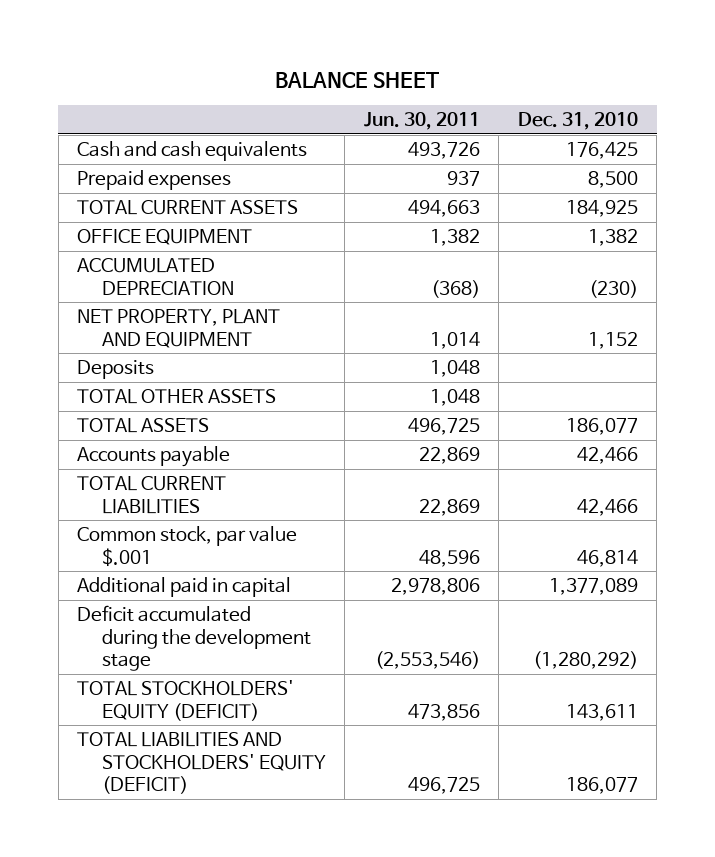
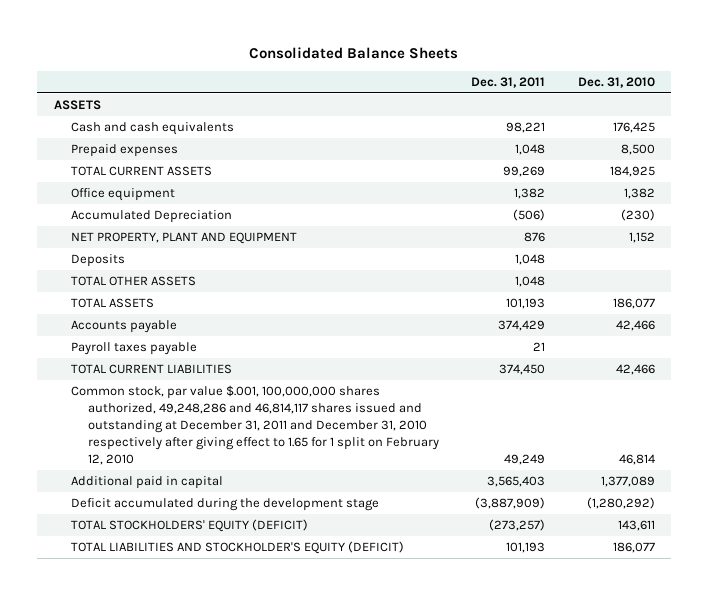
[275,71,440,88] BALANCE SHEET -> [249,46,459,59] Consolidated Balance Sheets
[363,111,480,130] Jun. 30, 2011 -> none
none -> [471,76,546,88] Dec. 31, 2011
none -> [53,100,101,111] ASSETS
[77,229,253,246] OFFICE EQUIPMENT -> [70,188,175,202] Office equipment
[77,258,234,295] ACCUMULATED DEPRECIATION -> [70,210,232,224] Accumulated Depreciation
none -> [70,342,197,356] Payroll taxes payable
[77,526,298,567] Common stock, par value $.001 -> [70,385,439,465] Common stock, par value $.001, 100,000,000 shares authorized, 49,248,286 and 46,814,117 shares issued and outstanding at December 31, 2011 and December 31, 2010 respectively after giving effect to 1.65 for 1 split on February 12, 2010
[77,732,326,795] TOTAL LIABILITIES AND STOCKHOLDERS' EQUITY (DEFICIT) -> [70,541,404,555] TOTAL LIABILITIES AND STOCKHOLDER'S EQUITY (DEFICIT)

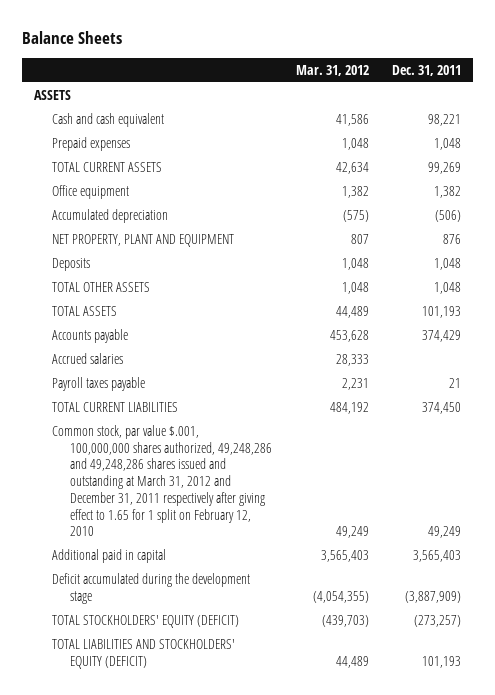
[249,46,459,59] Consolidated Balance Sheets -> [21,30,122,44] Balance Sheets
[577,76,655,88] Dec. 31, 2010 -> none
none -> [295,64,369,76] Mar. 31, 2012
[70,122,234,136] Cash and cash equivalents -> [51,112,164,127] Cash and cash equivalent
[70,210,232,224] Accumulated Depreciation -> [51,208,168,223] Accumulated depreciation
none -> [51,352,123,364] Accrued salaries
[70,385,439,465] Common stock, par value $.001, 100,000,000 shares authorized, 49,248,286 and 46,814,117 shares issued and outstanding at December 31, 2011 and December 31, 2010 respectively after giving effect to 1.65 for 1 split on February 12, 2010 -> [51,424,273,537] Common stock, par value $.001, 100,000,000 shares authorized, 49,248,286 and 49,248,286 shares issued and outstanding at March 31, 2012 and December 31, 2011 respectively after giving effect to 1.65 for 1 split on February 12, 2010
[70,541,404,555] TOTAL LIABILITIES AND STOCKHOLDER'S EQUITY (DEFICIT) -> [51,638,235,669] TOTAL LIABILITIES AND STOCKHOLDERS' EQUITY (DEFICIT)

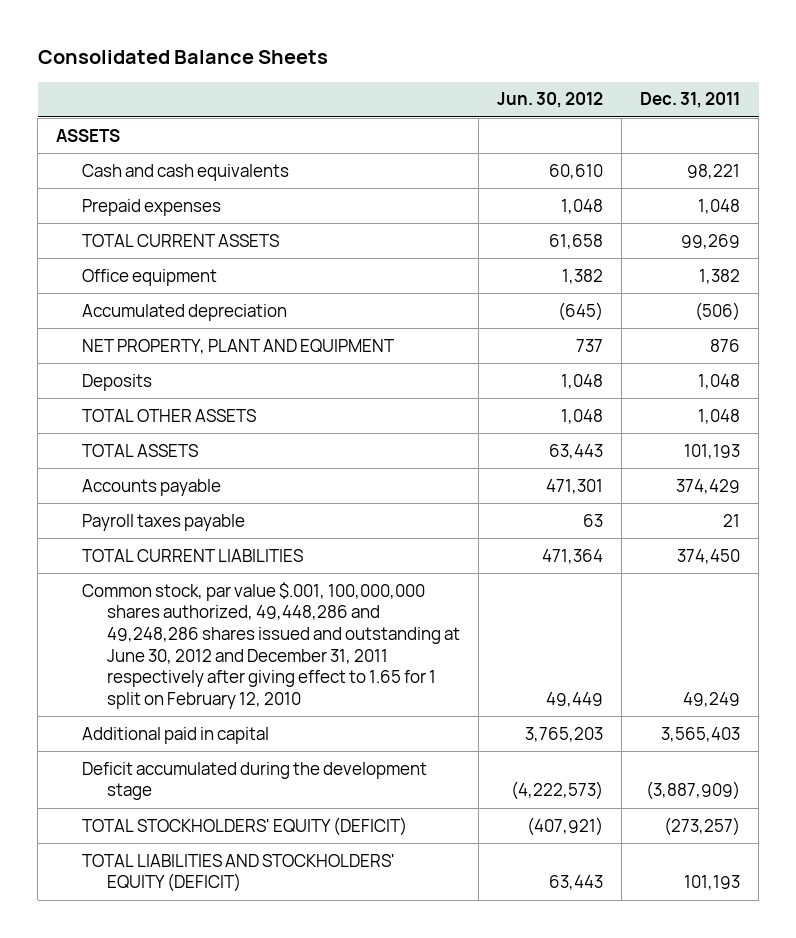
[21,30,122,44] Balance Sheets -> [37,50,328,65] Consolidated Balance Sheets
[295,64,369,76] Mar. 31, 2012 -> none
none -> [497,92,604,109] Jun. 30, 2012
[51,112,164,127] Cash and cash equivalent -> [81,163,289,181] Cash and cash equivalents
[51,352,123,364] Accrued salaries -> none
[51,424,273,537] Common stock, par value $.001, 100,000,000 shares authorized, 49,248,286 and 49,248,286 shares issued and outstanding at March 31, 2012 and December 31, 2011 respectively after giving effect to 1.65 for 1 split on February 12, 2010 -> [81,581,460,709] Common stock, par value $.001, 100,000,000 shares authorized, 49,448,286 and 49,248,286 shares issued and outstanding at June 30, 2012 and December 31, 2011 respectively after giving effect to 1.65 for 1 split on February 12, 2010

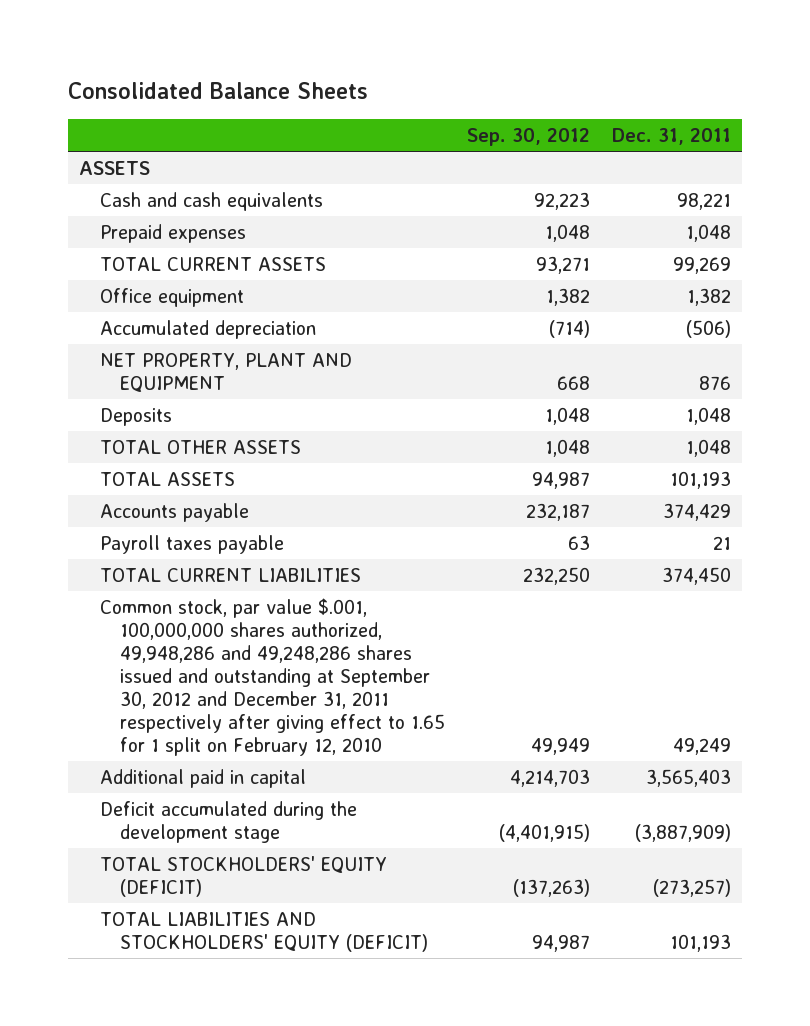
[497,92,604,109] Jun. 30, 2012 -> none
none -> [467,127,591,146] Sep. 30, 2012
[81,581,460,709] Common stock, par value $.001, 100,000,000 shares authorized, 49,448,286 and 49,248,286 shares issued and outstanding at June 30, 2012 and December 31, 2011 respectively after giving effect to 1.65 for 1 split on February 12, 2010 -> [99,597,445,756] Common stock, par value $.001, 100,000,000 shares authorized, 49,948,286 and 49,248,286 shares issued and outstanding at September 30, 2012 and December 31, 2011 respectively after giving effect to 1.65 for 1 split on February 12, 2010

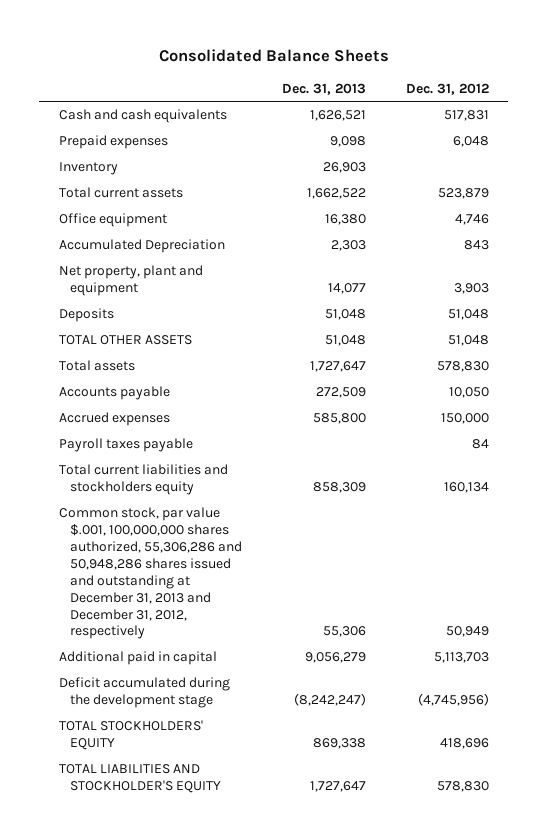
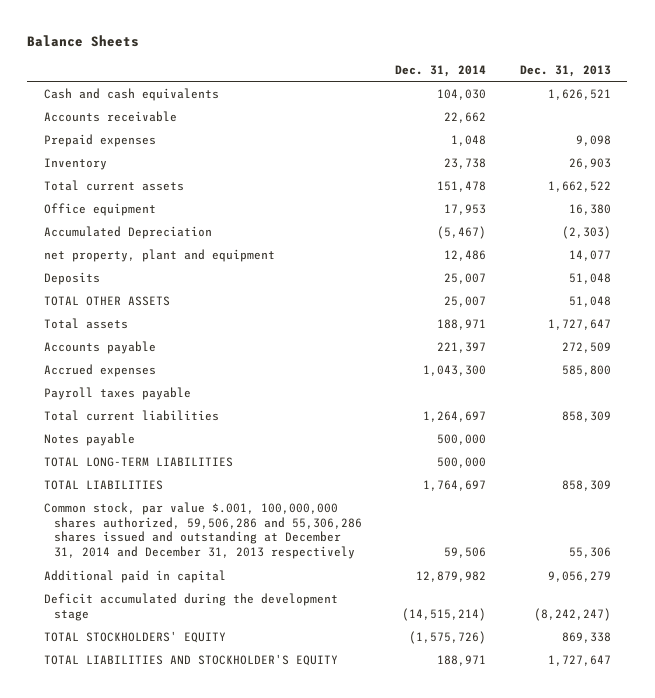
[158,48,389,62] Consolidated Balance Sheets -> [27,34,140,47] Balance Sheets
[405,82,489,95] Dec. 31, 2012 -> none
none -> [395,64,487,77] Dec. 31, 2014
none -> [44,110,178,122] Accounts receivable
[331,240,367,252] 2,303 -> [561,225,611,239] (2,303)
[58,265,203,297] Net property, plant and equipment -> [44,248,276,262] net property, plant and equipment
[58,464,228,496] Total current liabilities and stockholders equity -> [44,409,220,421] Total current liabilities
none -> [44,432,136,446] Notes payable
none -> [44,456,234,467] TOTAL LONG-TERM LIABILITIES
none -> [44,479,164,490] TOTAL LIABILITIES
[58,507,243,640] Common stock, par value $.001, 100,000,000 shares authorized, 55,306,286 and 50,948,286 shares issued and outstanding at December 31, 2013 and December 31, 2012, respectively -> [44,501,363,560] Common stock, par value $.001, 100,000,000 shares authorized, 59,506,286 and 55,306,286 shares issued and outstanding at December 31, 2014 and December 31, 2013 respectively

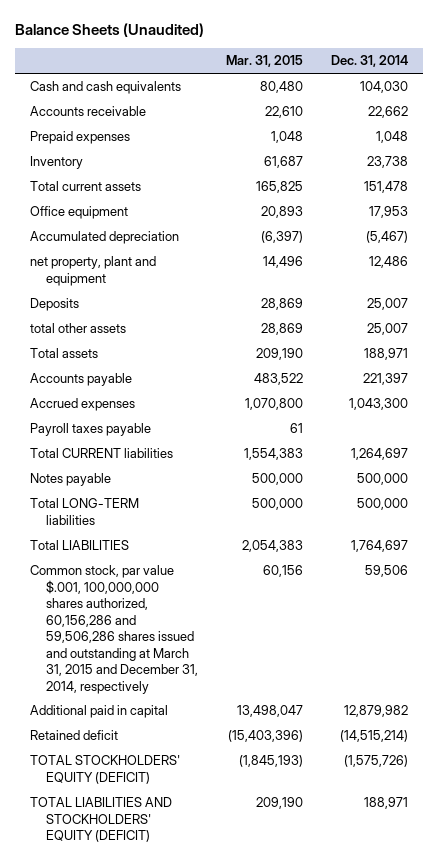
[27,34,140,47] Balance Sheets -> [15,23,205,38] Balance Sheets (Unaudited)
[519,64,611,77] Dec. 31, 2013 -> none
none -> [226,55,304,68] Mar. 31, 2015
[44,225,213,239] Accumulated Depreciation -> [29,231,179,245] Accumulated depreciation
[44,295,171,306] TOTAL OTHER ASSETS -> [29,323,126,334] total other assets
[44,409,220,421] Total current liabilities -> [29,448,173,459] Total CURRENT liabilities
[44,456,234,467] TOTAL LONG-TERM LIABILITIES -> [29,498,139,525] Total LONG-TERM liabilities
[44,479,164,490] TOTAL LIABILITIES -> [29,540,129,551] Total LIABILITIES
[44,501,363,560] Common stock, par value $.001, 100,000,000 shares authorized, 59,506,286 and 55,306,286 shares issued and outstanding at December 31, 2014 and December 31, 2013 respectively -> [29,565,198,694] Common stock, par value $.001, 100,000,000 shares authorized, 60,156,286 and 59,506,286 shares issued and outstanding at March 31, 2015 and December 31, 2014, respectively
[44,592,339,621] Deficit accumulated during the development stage -> [29,730,118,741] Retained deficit
[44,630,227,643] TOTAL STOCKHOLDERS' EQUITY -> [29,755,180,784] TOTAL STOCKHOLDERS' EQUITY (DEFICIT)
[44,653,339,666] TOTAL LIABILITIES AND STOCKHOLDER'S EQUITY -> [29,797,172,843] TOTAL LIABILITIES AND STOCKHOLDERS' EQUITY (DEFICIT)

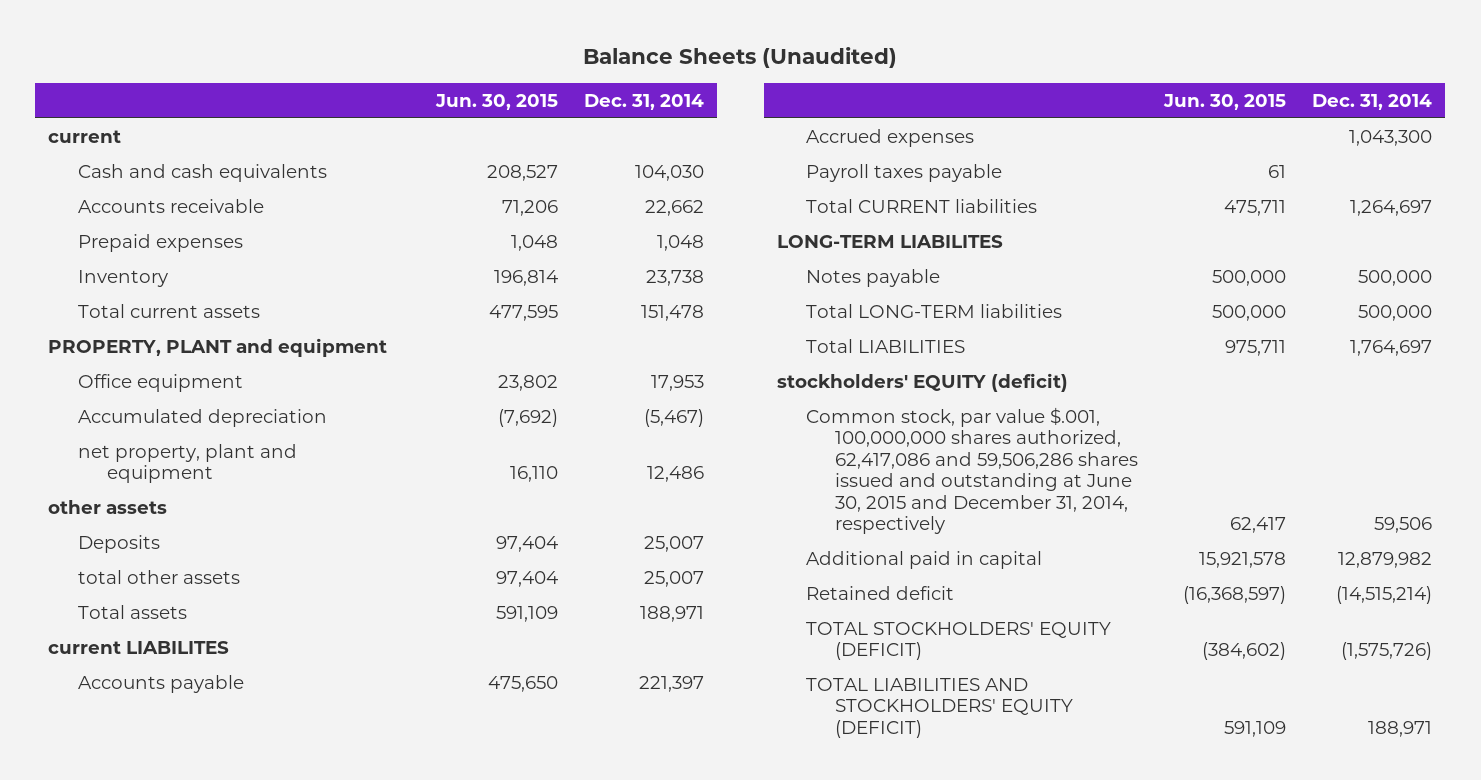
[226,55,304,68] Mar. 31, 2015 -> none
none -> [435,93,559,110] Jun. 30, 2015
none -> [48,129,122,143] current
none -> [48,337,388,357] PROPERTY, PLANT and equipment
none -> [48,499,168,514] other assets
none -> [48,640,230,654] current LIABILITES
none -> [776,234,1003,248] LONG-TERM LIABILITES
none -> [776,372,1068,392] stockholders' EQUITY (deficit)
[29,565,198,694] Common stock, par value $.001, 100,000,000 shares authorized, 60,156,286 and 59,506,286 shares issued and outstanding at March 31, 2015 and December 31, 2014, respectively -> [805,406,1139,534] Common stock, par value $.001, 100,000,000 shares authorized, 62,417,086 and 59,506,286 shares issued and outstanding at June 30, 2015 and December 31, 2014, respectively

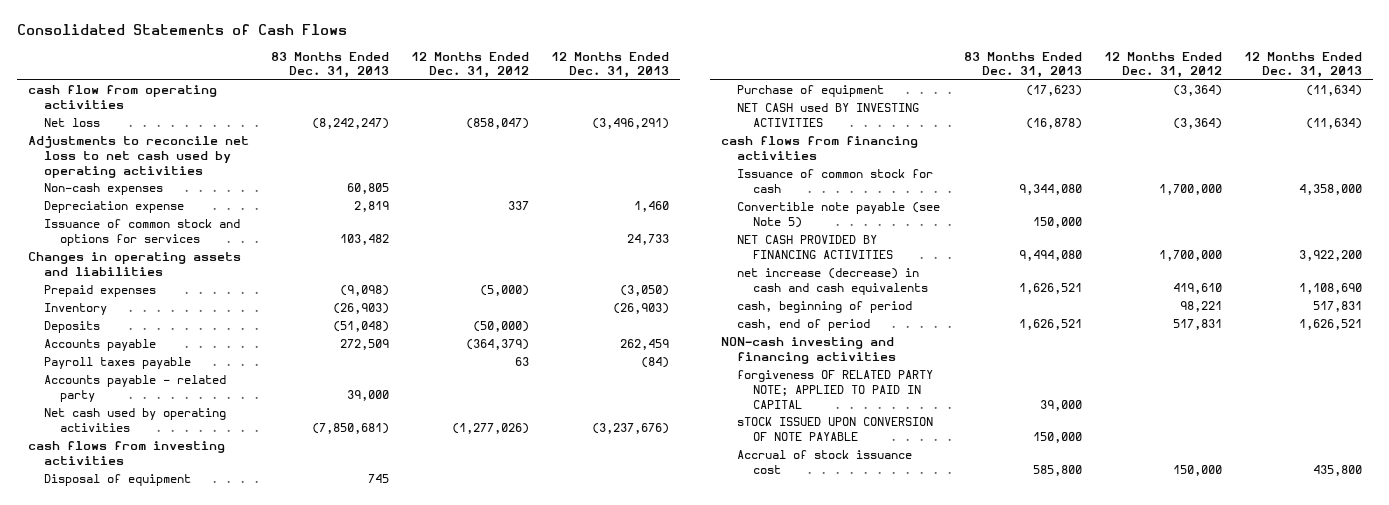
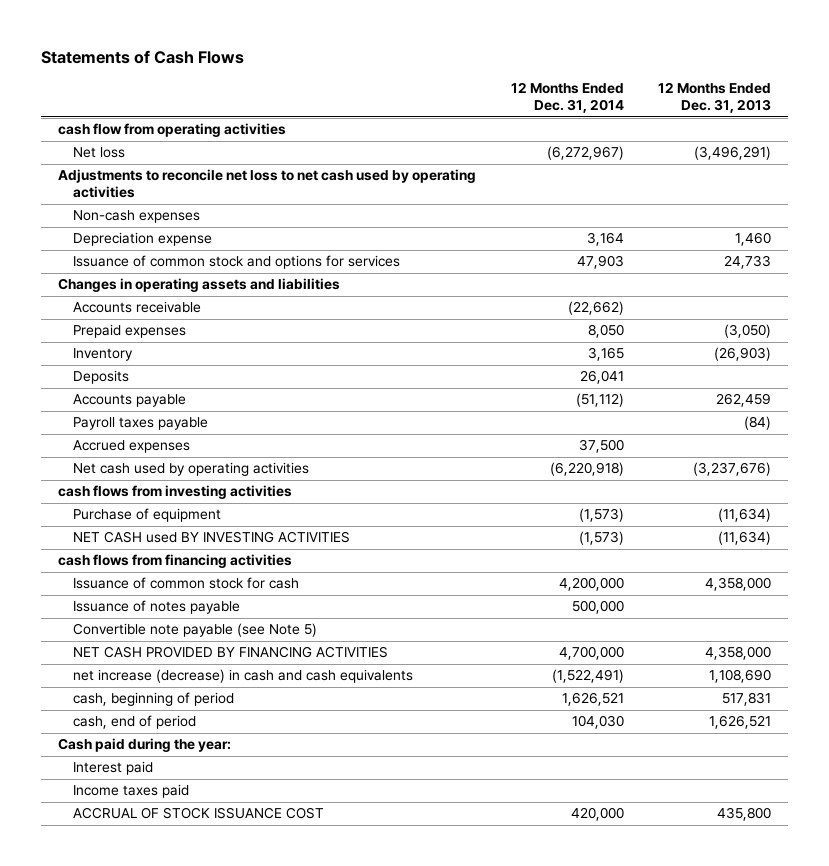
[16,24,347,36] Consolidated Statements of Cash Flows -> [40,49,244,64] Statements of Cash Flows
[270,51,389,79] 83 Months Ended Dec. 31, 2013 -> none
[410,51,529,79] 12 Months Ended Dec. 31, 2012 -> none
none -> [510,82,624,114] 12 Months Ended Dec. 31, 2014
none -> [72,301,201,314] Accounts receivable
[43,375,226,403] Accounts payable - related party -> none
none -> [72,440,190,454] Accrued expenses
[43,474,191,487] Disposal of equipment -> none
none -> [72,600,240,615] Issuance of notes payable
[1298,250,1362,262] 3,922,200 -> [705,646,772,661] 4,358,000
[720,337,896,365] NON-cash investing and financing activities -> none
[736,370,933,409] forgiveness OF RELATED PARTY NOTE; APPLIED TO PAID IN CAPITAL -> none
[736,417,933,442] sTOCK ISSUED UPON CONVERSION OF NOTE PAYABLE -> none
none -> [57,738,231,753] Cash paid during the year:
none -> [72,761,153,776] Interest paid
none -> [72,784,189,799] Income taxes paid
[736,450,912,475] Accrual of stock issuance cost -> [72,807,324,820] ACCRUAL OF STOCK ISSUANCE COST

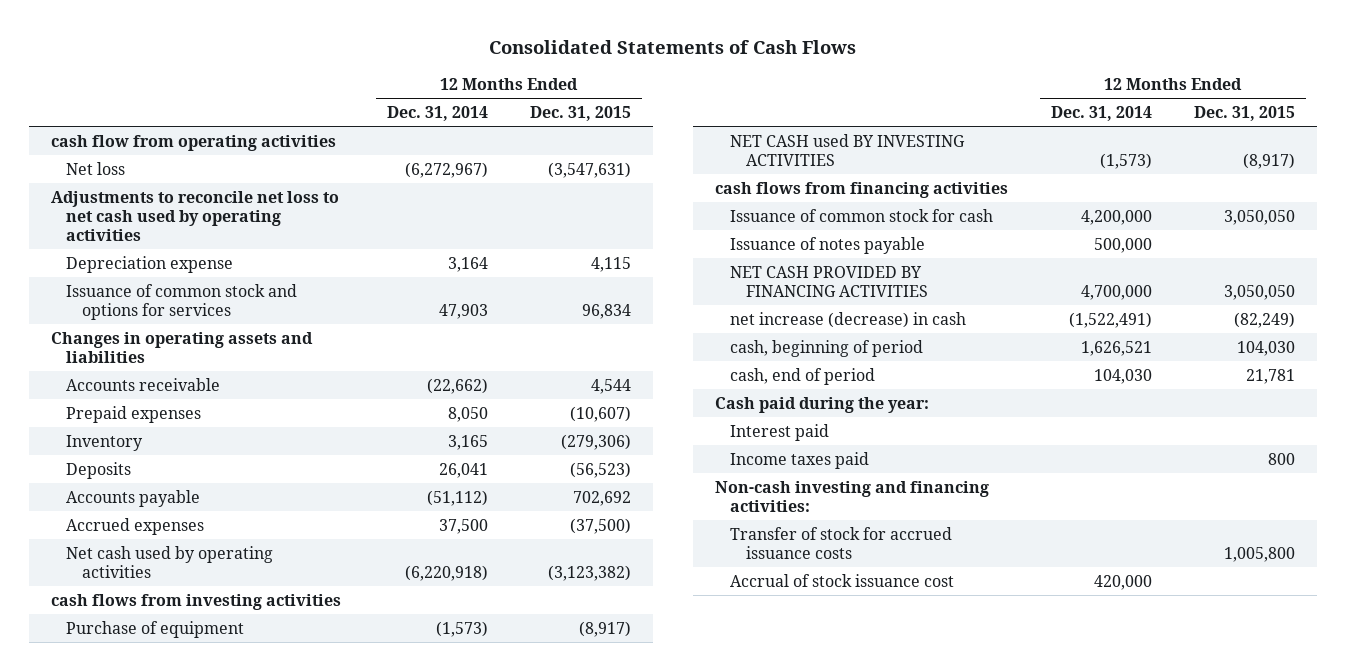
[40,49,244,64] Statements of Cash Flows -> [489,40,857,55] Consolidated Statements of Cash Flows
[658,82,772,114] 12 Months Ended Dec. 31, 2013 -> none
none -> [530,106,632,122] Dec. 31, 2015
[72,210,200,224] Non-cash expenses -> none
[72,417,208,431] Payroll taxes payable -> none
[72,623,317,638] Convertible note payable (see Note 5) -> none
[72,669,413,684] net increase (decrease) in cash and cash equivalents -> [730,311,967,328] net increase (decrease) in cash
none -> [714,480,989,512] Non-cash investing and financing activities:
none -> [730,526,953,559] Transfer of stock for accrued issuance costs
[72,807,324,820] ACCRUAL OF STOCK ISSUANCE COST -> [730,573,955,587] Accrual of stock issuance cost

